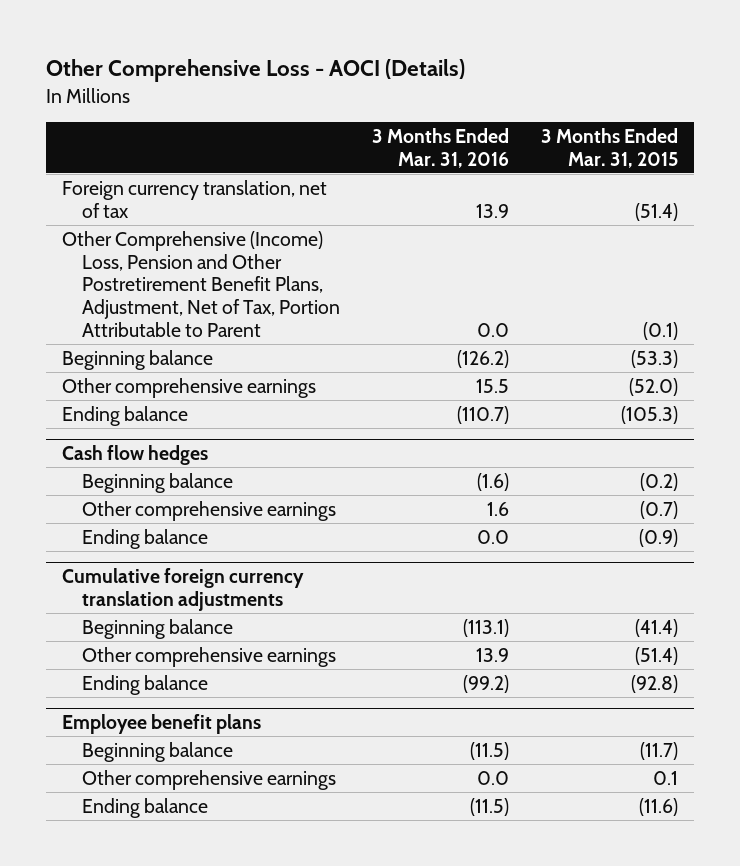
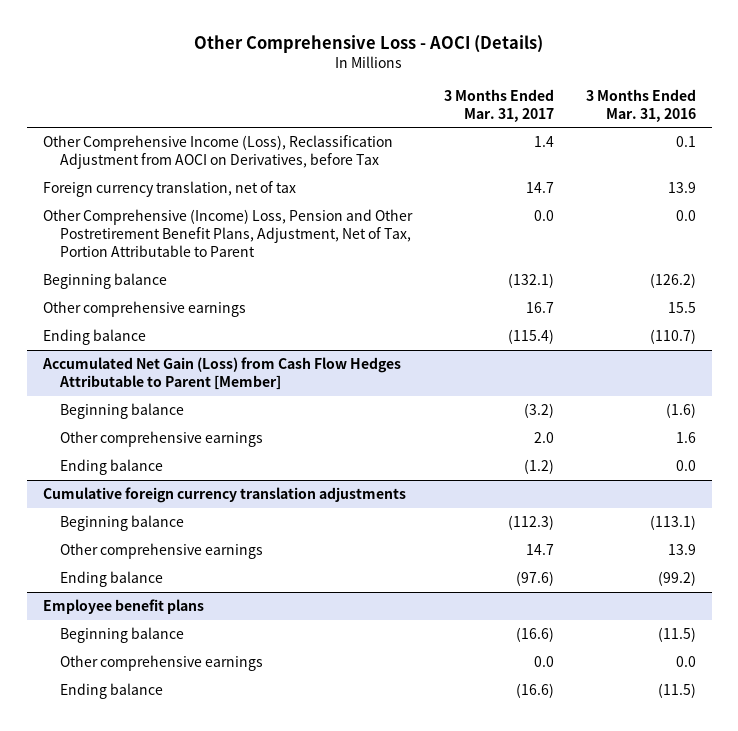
[540,128,678,168] 3 Months Ended Mar. 31, 2015 -> none
none -> [443,88,554,122] 3 Months Ended Mar. 31, 2017
none -> [42,134,393,169] Other Comprehensive Income (Loss), Reclassification Adjustment from AOCI on Derivatives, before Tax
[62,445,209,466] Cash flow hedges -> [41,356,401,390] Accumulated Net Gain (Loss) from Cash Flow Hedges Attributable to Parent [Member]

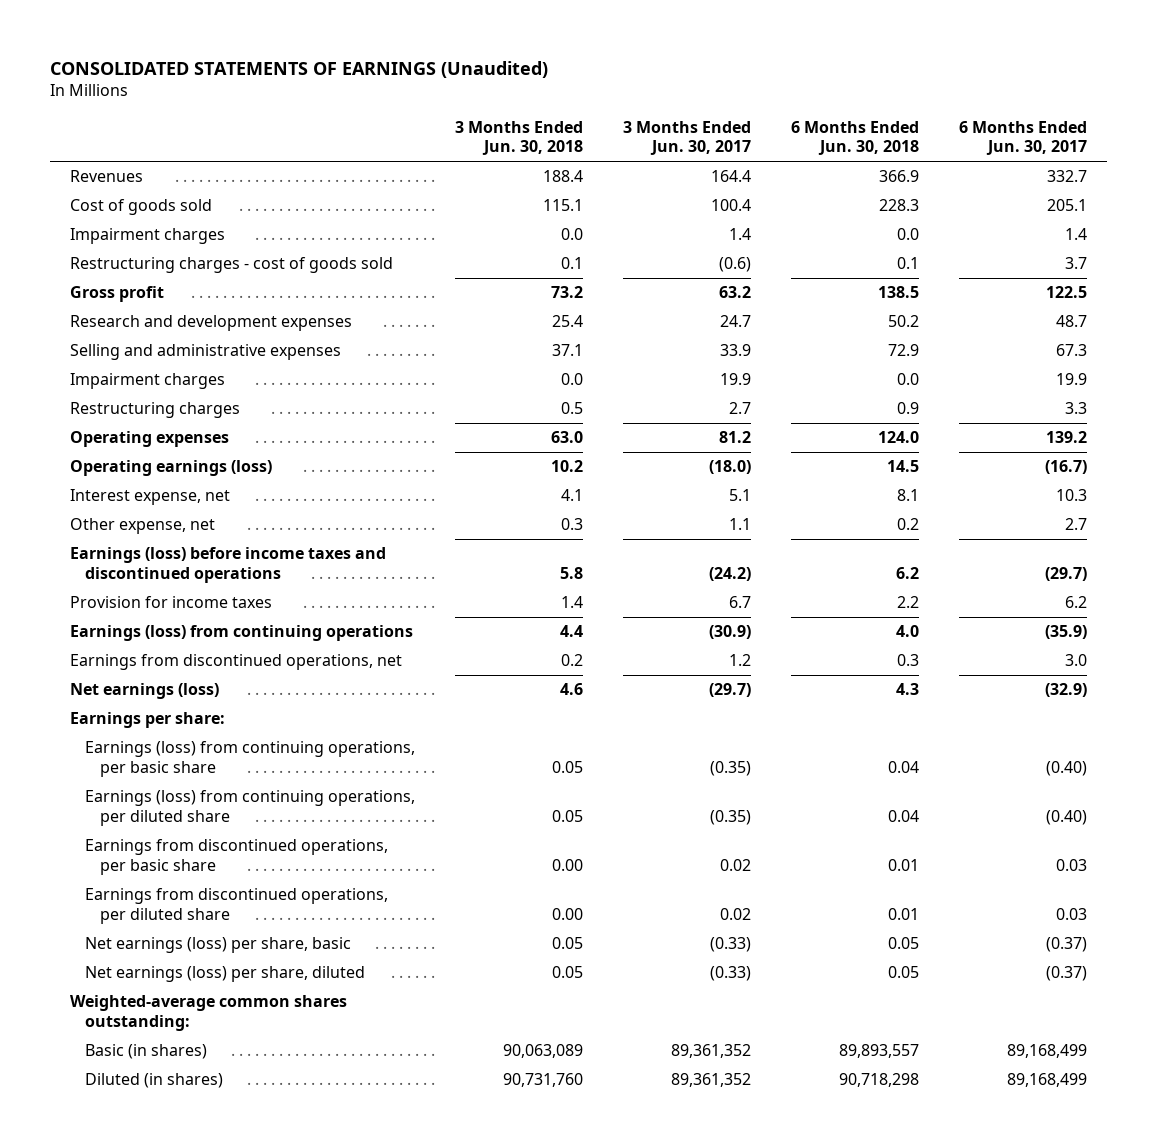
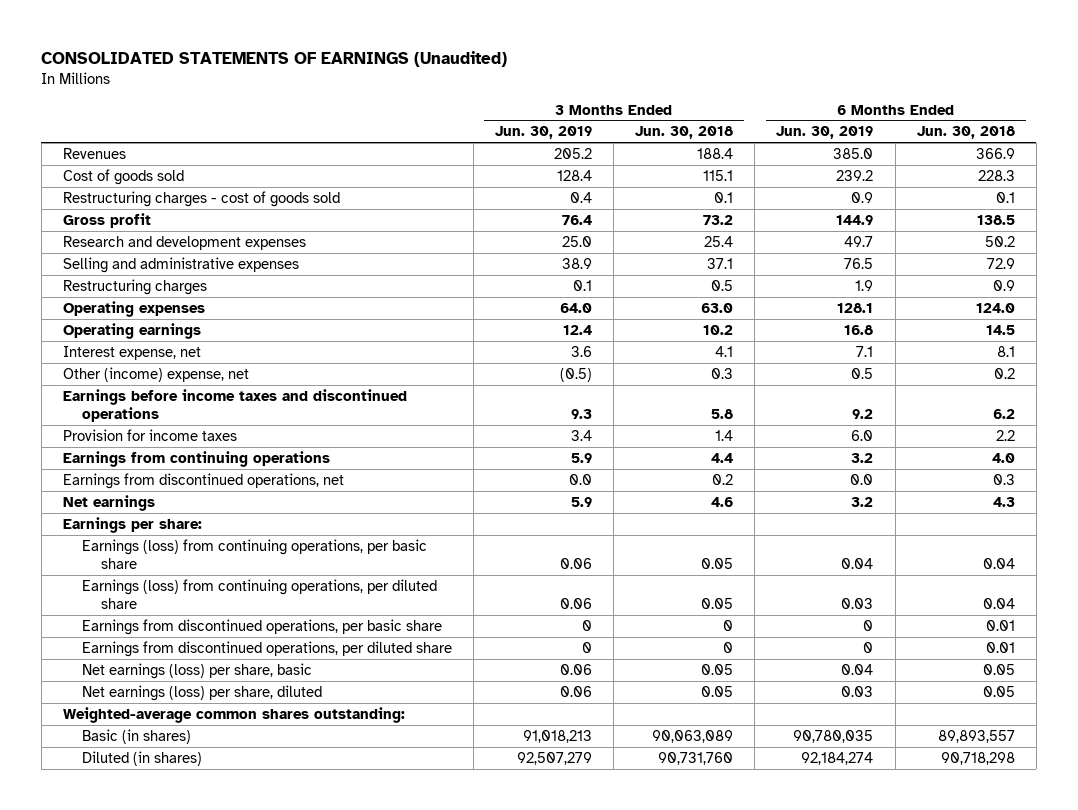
[622,120,751,156] 3 Months Ended Jun. 30, 2017 -> none
[958,120,1087,156] 6 Months Ended Jun. 30, 2017 -> none
none -> [494,126,592,140] Jun. 30, 2019
none -> [776,126,874,140] Jun. 30, 2019
[70,228,226,245] Impairment charges -> none
[70,373,226,390] Impairment charges -> none
[70,460,273,477] Operating earnings (loss) -> [62,322,201,339] Operating earnings
[70,518,216,535] Other expense, net -> [62,366,249,382] Other (income) expense, net
[70,547,387,584] Earnings (loss) before income taxes and discontinued operations -> [62,388,407,422] Earnings before income taxes and discontinued operations
[70,625,414,642] Earnings (loss) from continuing operations -> [62,450,330,467] Earnings from continuing operations
[70,683,220,700] Net earnings (loss) -> [62,494,155,511] Net earnings
[551,859,583,872] 0.00 -> [723,619,734,631] 0
[551,908,583,921] 0.00 -> [723,641,734,653] 0

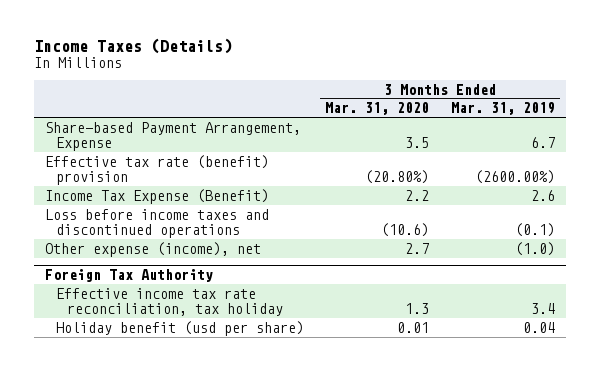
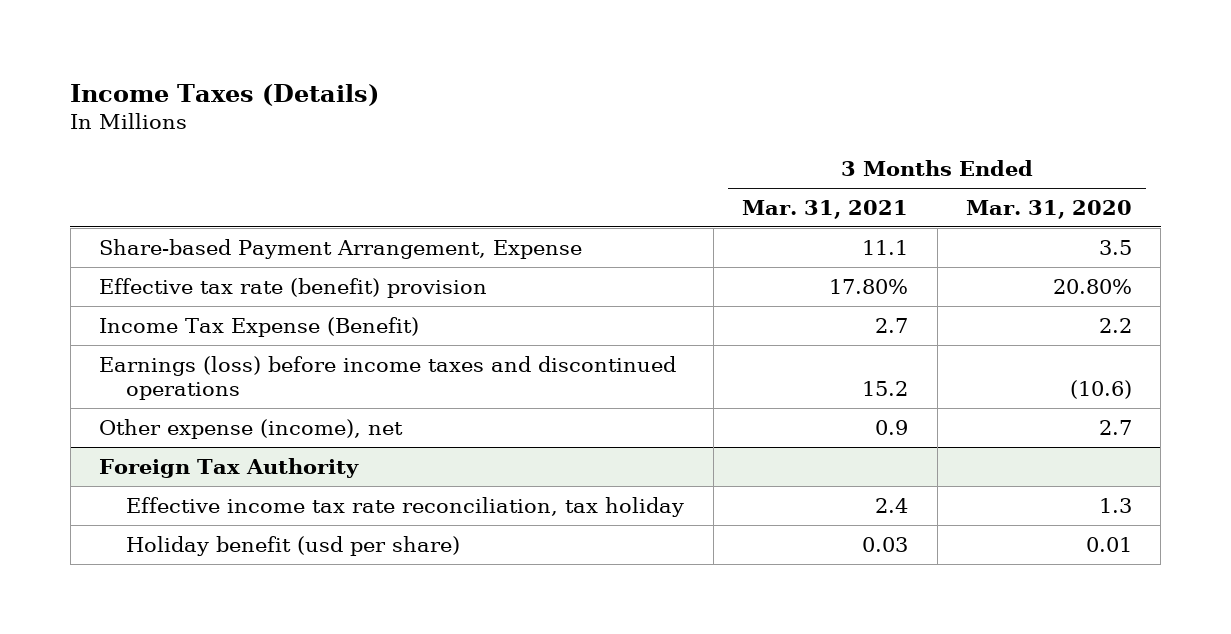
[450,102,555,116] Mar. 31, 2019 -> none
none -> [742,199,909,219] Mar. 31, 2021
[365,170,430,185] (20.80%) -> [1052,278,1132,294] 20.80%
[44,208,269,239] Loss before income taxes and discontinued operations -> [99,355,677,401] Earnings (loss) before income taxes and discontinued operations

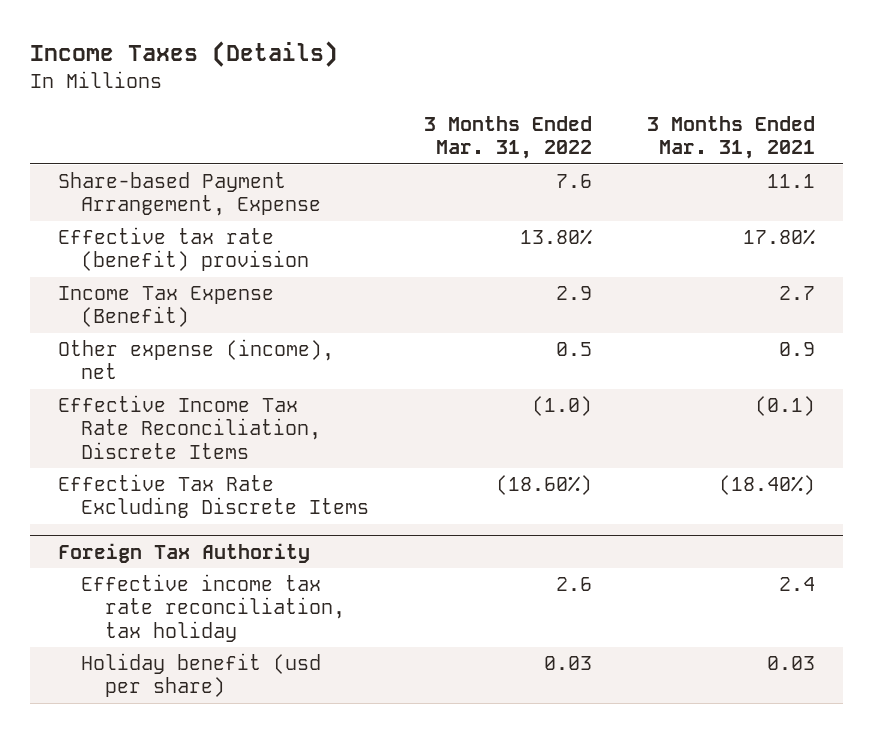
[965,199,1132,219] Mar. 31, 2020 -> none
none -> [424,116,593,160] 3 Months Ended Mar. 31, 2022
[99,355,677,401] Earnings (loss) before income taxes and discontinued operations -> none
none -> [57,395,322,459] Effective Income Tax Rate Reconciliation, Discrete Items
none -> [57,474,370,519] Effective Tax Rate Excluding Discrete Items

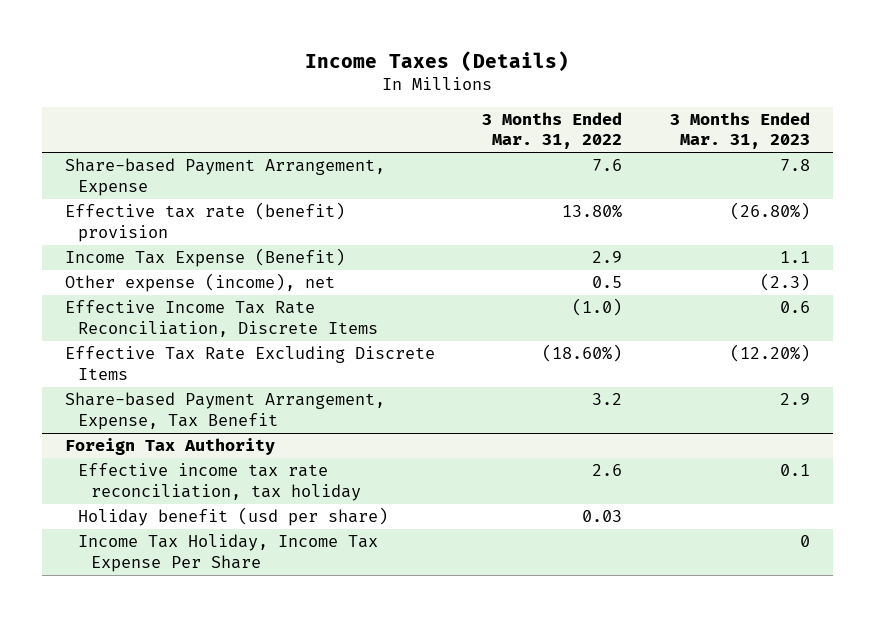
[647,116,816,160] 3 Months Ended Mar. 31, 2021 -> none
none -> [669,111,810,150] 3 Months Ended Mar. 31, 2023
none -> [65,392,386,430] Share-based Payment Arrangement, Expense, Tax Benefit
none -> [78,534,379,572] Income Tax Holiday, Income Tax Expense Per Share

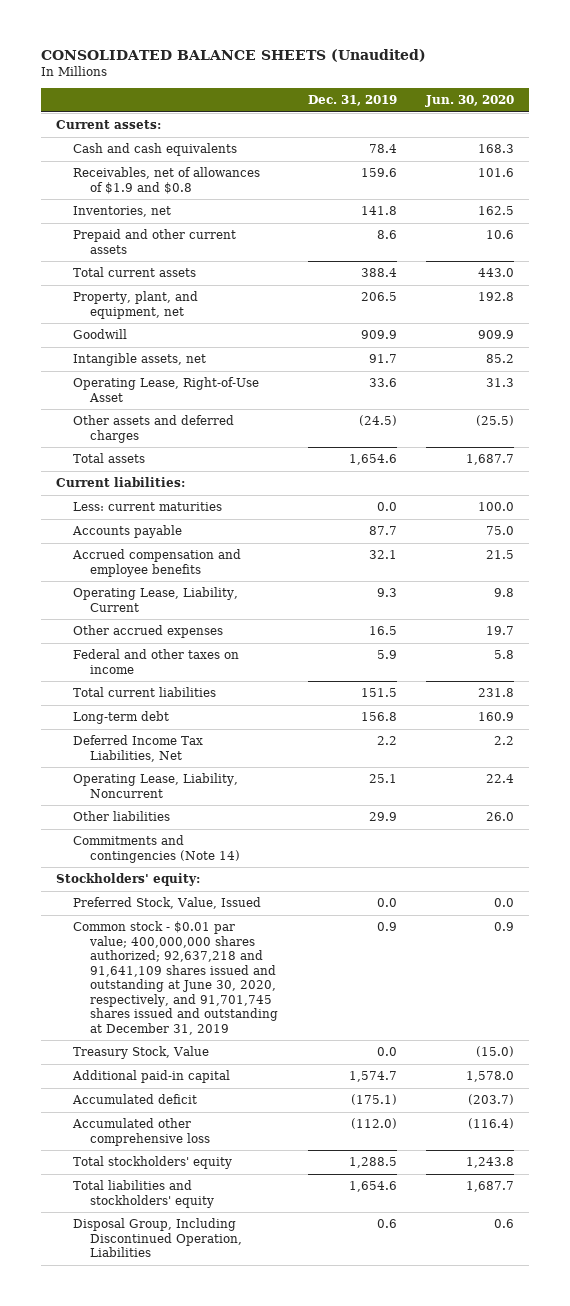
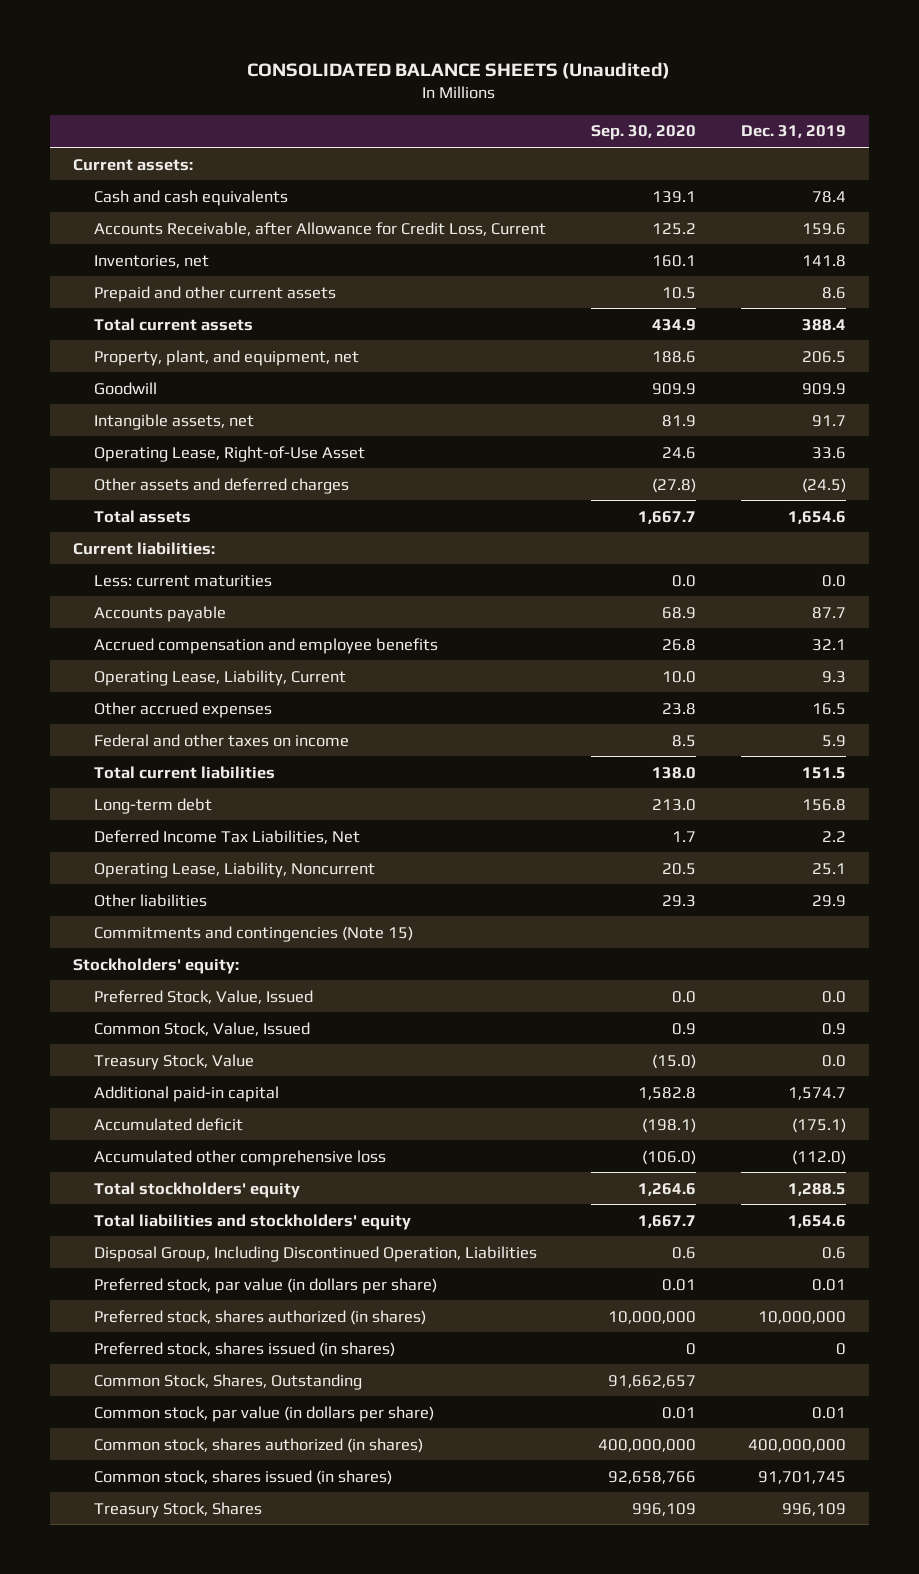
[424,95,514,108] Jun. 30, 2020 -> none
none -> [590,125,696,141] Sep. 30, 2020
[73,167,261,194] Receivables, net of allowances of $1.9 and $0.8 -> [93,221,546,236] Accounts Receivable, after Allowance for Credit Loss, Current
[73,835,241,863] Commitments and contingencies (Note 14) -> [93,925,413,942] Commitments and contingencies (Note 15)
[73,921,279,1035] Common stock - $0.01 par value; 400,000,000 shares authorized; 92,637,218 and 91,641,109 shares issued and outstanding at June 30, 2020, respectively, and 91,701,745 shares issued and outstanding at December 31, 2019 -> [93,1021,310,1036] Common Stock, Value, Issued
none -> [93,1277,437,1294] Preferred stock, par value (in dollars per share)
none -> [93,1309,426,1325] Preferred stock, shares authorized (in shares)
none -> [93,1341,395,1357] Preferred stock, shares issued (in shares)
none -> [93,1373,362,1390] Common Stock, Shares, Outstanding
none -> [93,1405,434,1422] Common stock, par value (in dollars per share)
none -> [93,1437,423,1453] Common stock, shares authorized (in shares)
none -> [93,1469,392,1485] Common stock, shares issued (in shares)
none -> [93,1501,262,1518] Treasury Stock, Shares

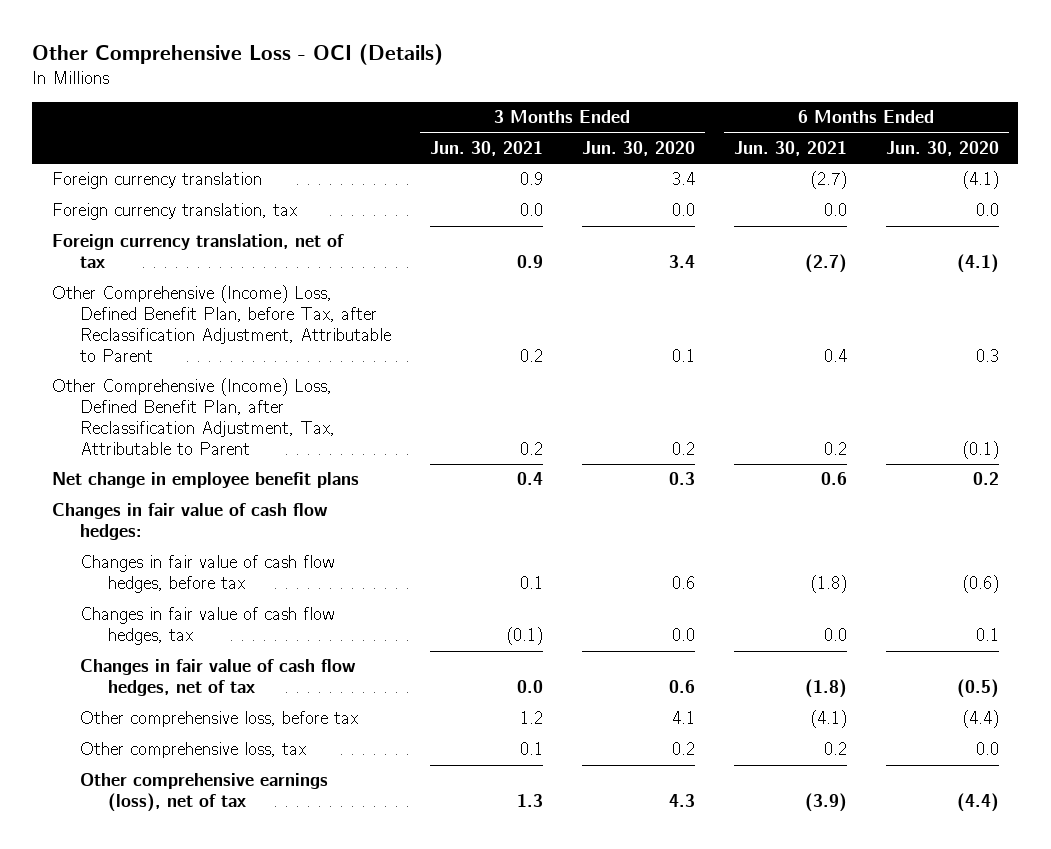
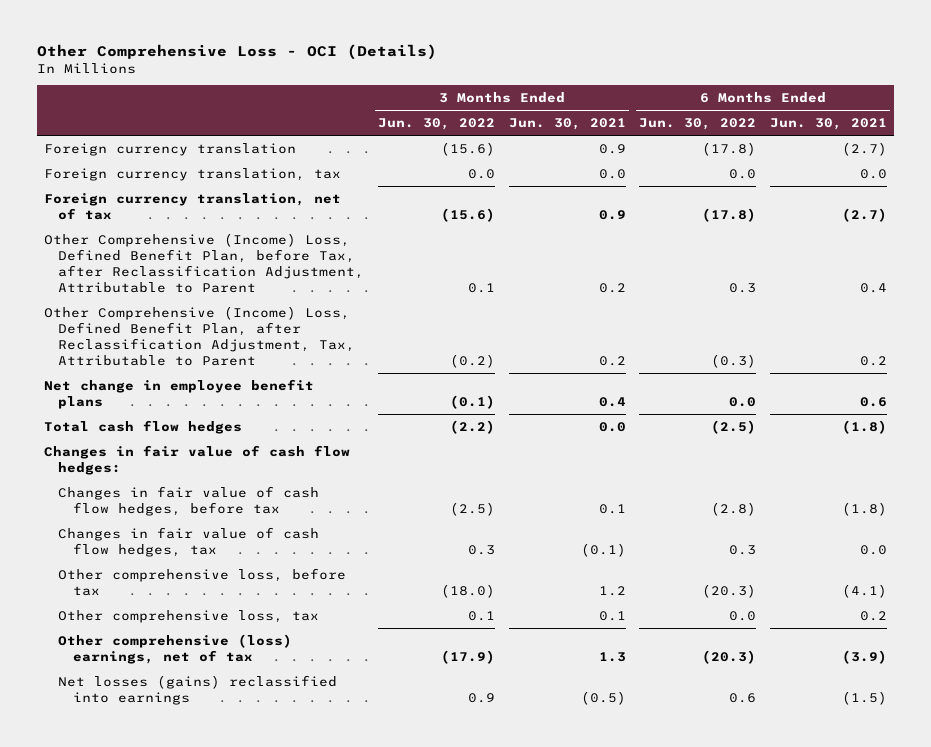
[581,141,695,157] Jun. 30, 2020 -> none
[885,141,999,157] Jun. 30, 2020 -> none
none -> [378,118,496,131] Jun. 30, 2022
none -> [639,118,757,131] Jun. 30, 2022
none -> [43,419,242,434] Total cash flow hedges
[79,659,356,697] Changes in fair value of cash flow hedges, net of tax -> none
[79,773,328,813] Other comprehensive earnings (loss), net of tax -> [58,633,293,664] Other comprehensive (loss) earnings, net of tax
none -> [58,674,338,705] Net losses (gains) reclassified into earnings

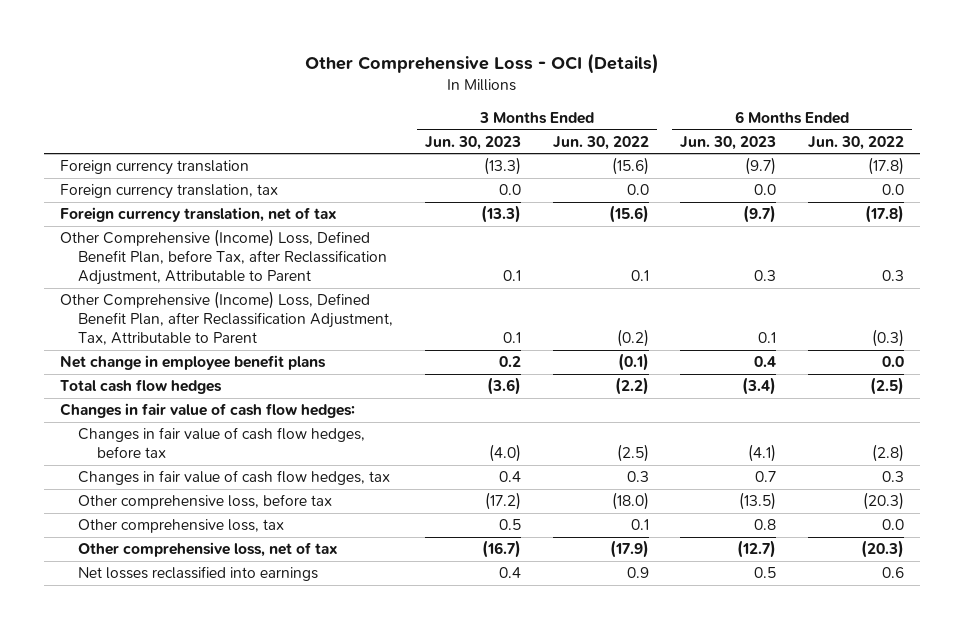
[508,118,626,131] Jun. 30, 2021 -> none
[769,118,887,131] Jun. 30, 2021 -> none
none -> [425,135,522,150] Jun. 30, 2023
none -> [680,135,777,150] Jun. 30, 2023
[58,633,293,664] Other comprehensive (loss) earnings, net of tax -> [78,542,339,558] Other comprehensive loss, net of tax
[58,674,338,705] Net losses (gains) reclassified into earnings -> [78,566,319,582] Net losses reclassified into earnings

